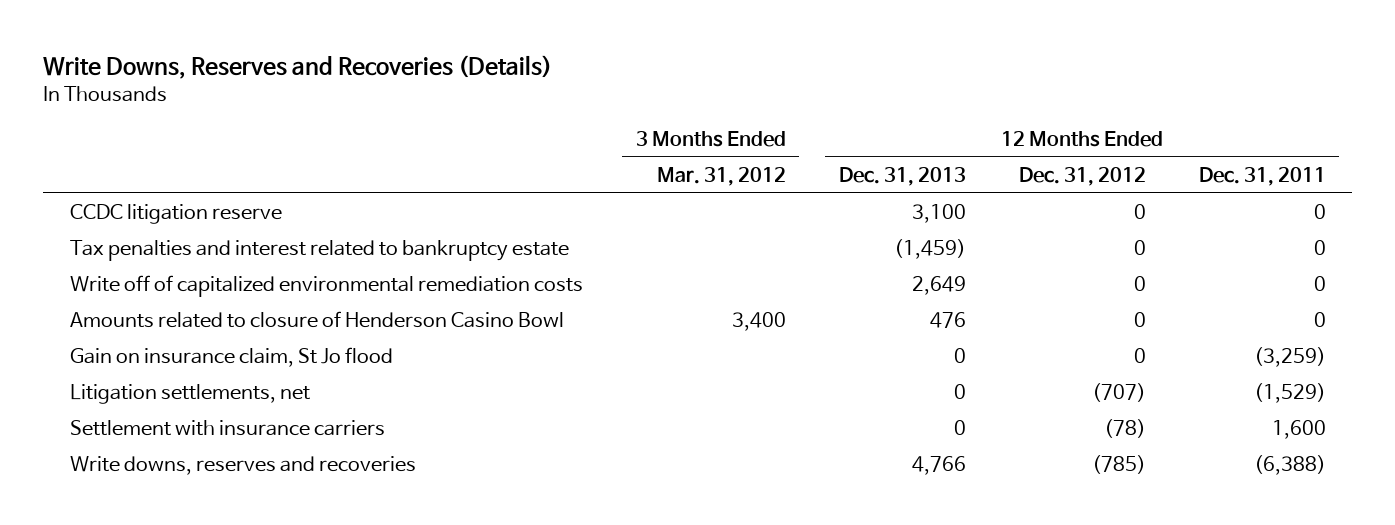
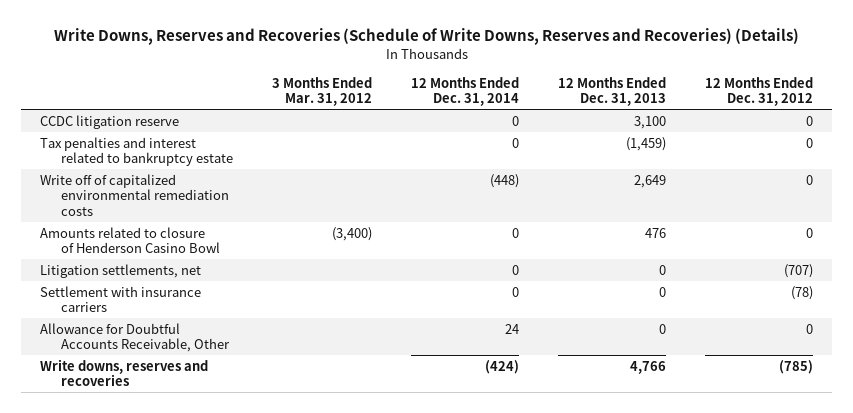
[42,54,552,79] Write Downs, Reserves and Recoveries (Details) -> [53,28,799,46] Write Downs, Reserves and Recoveries (Schedule of Write Downs, Reserves and Recoveries) (Details)
[1198,166,1326,186] Dec. 31, 2011 -> none
none -> [411,76,520,107] 12 Months Ended Dec. 31, 2014
[69,347,393,368] Gain on insurance claim, St Jo flood -> none
[731,312,786,332] 3,400 -> [332,226,373,241] (3,400)
none -> [40,322,231,353] Allowance for Doubtful Accounts Receivable, Other

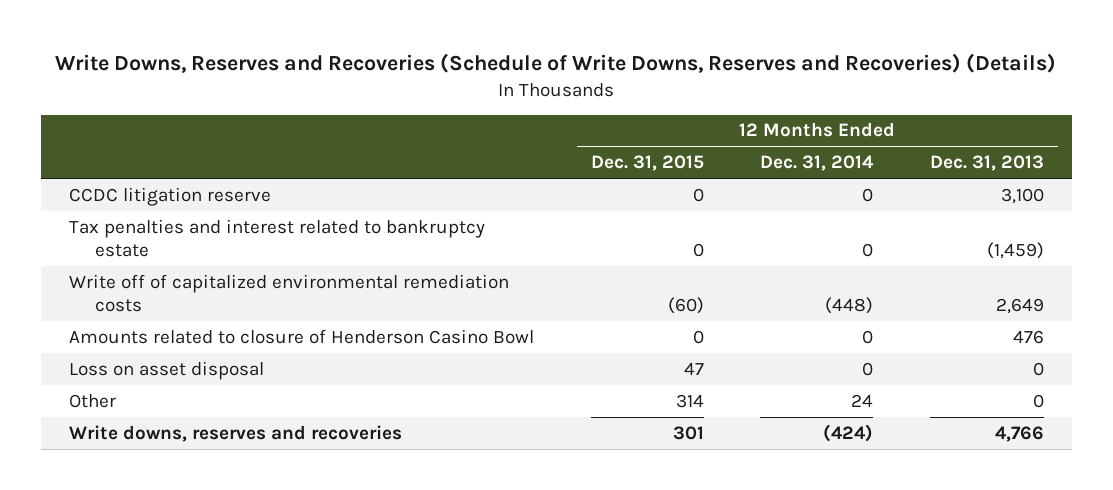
[272,76,373,107] 3 Months Ended Mar. 31, 2012 -> none
[704,76,813,107] 12 Months Ended Dec. 31, 2012 -> none
none -> [590,155,704,172] Dec. 31, 2015
[40,263,202,278] Litigation settlements, net -> none
[40,285,202,313] Settlement with insurance carriers -> none
none -> [69,360,265,380] Loss on asset disposal
[40,322,231,353] Allowance for Doubtful Accounts Receivable, Other -> [69,393,117,408] Other

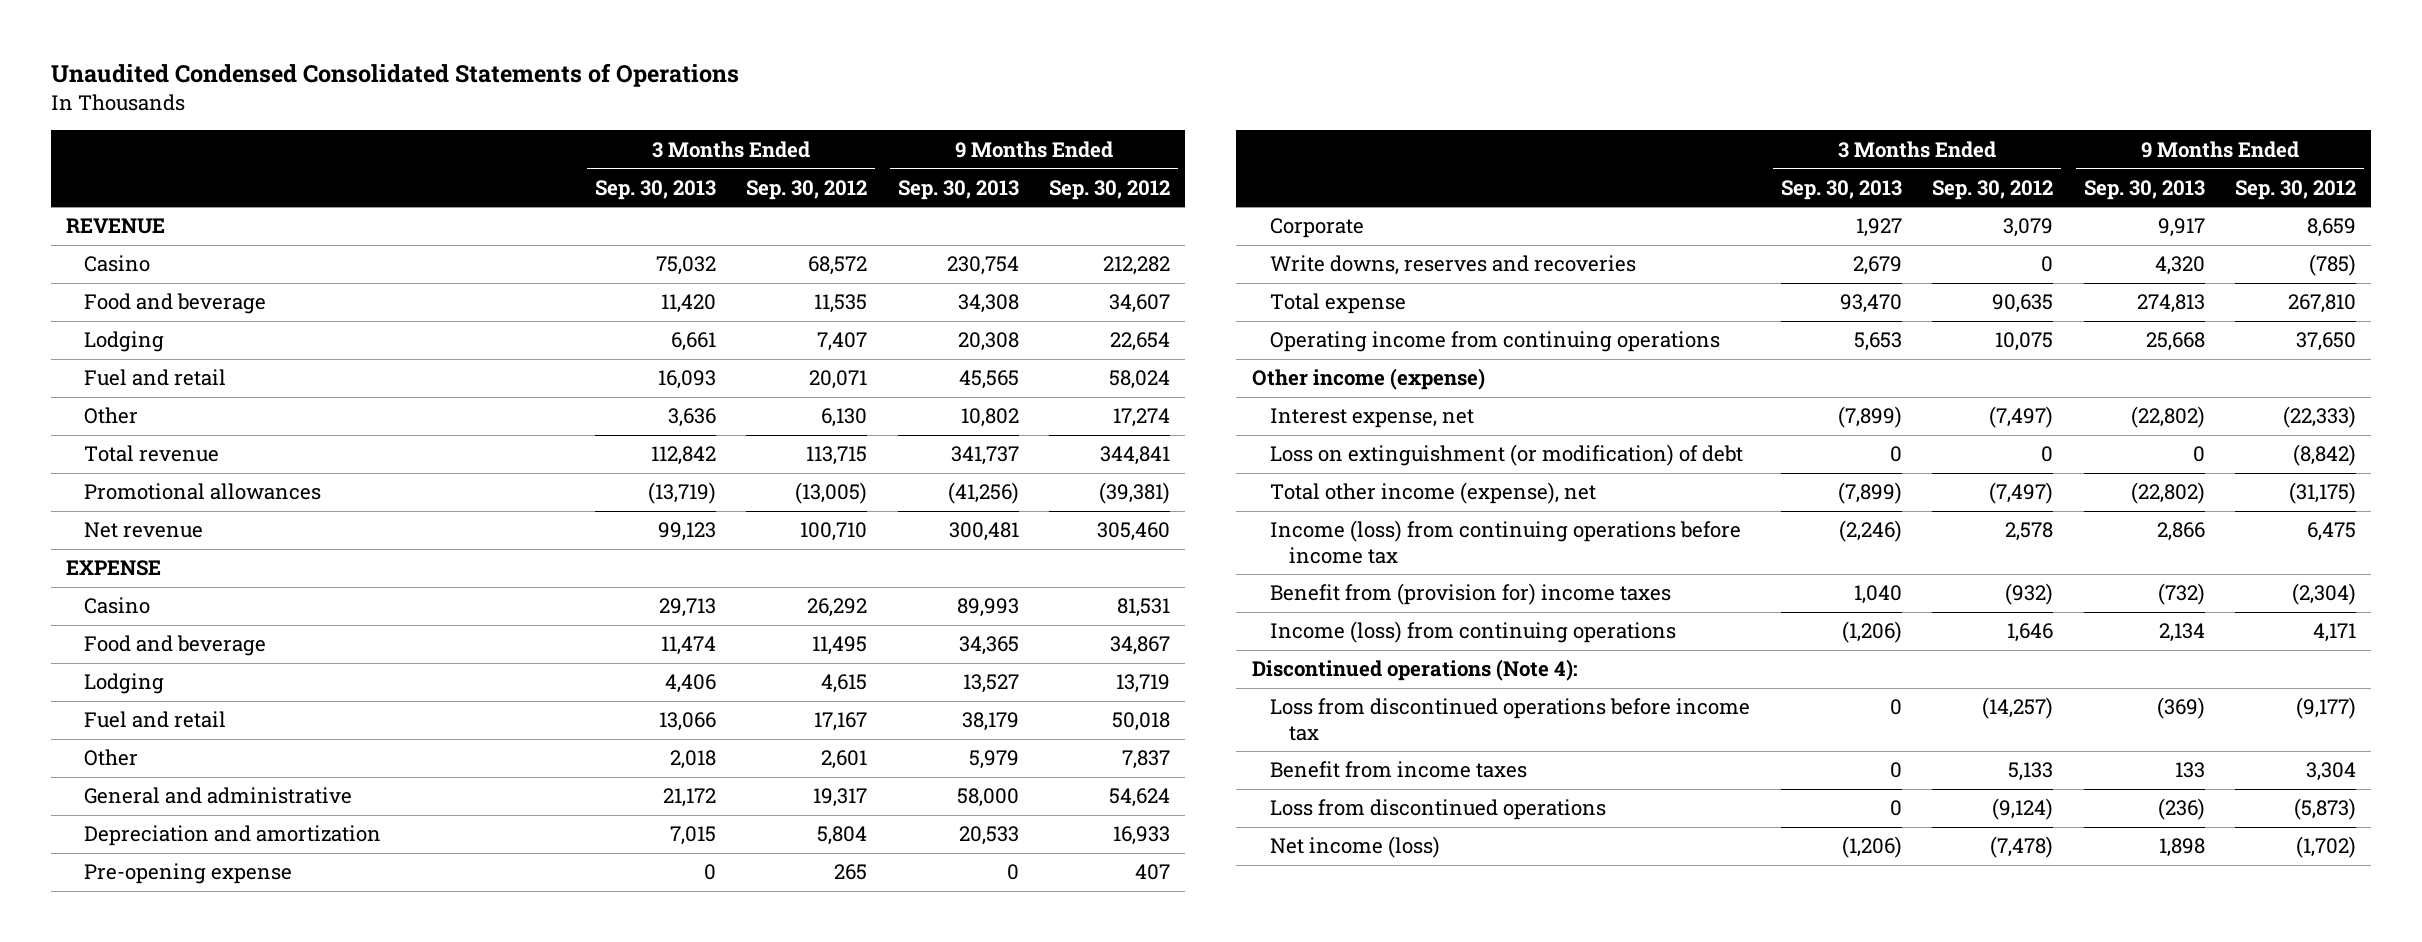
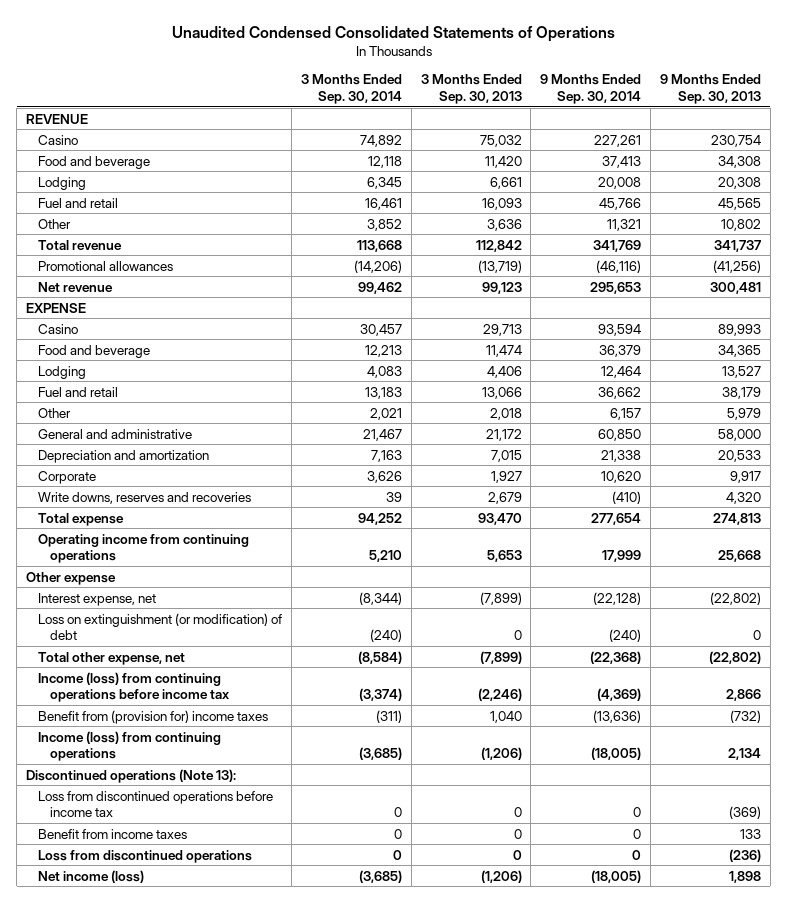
[746,179,868,200] Sep. 30, 2012 -> none
[1049,179,1171,200] Sep. 30, 2012 -> none
none -> [300,74,402,104] 3 Months Ended Sep. 30, 2014
none -> [540,74,642,104] 9 Months Ended Sep. 30, 2014
[84,863,293,885] Pre-opening expense -> none
[1251,368,1485,391] Other income (expense) -> [26,571,117,585] Other expense
[1270,482,1597,505] Total other income (expense), net -> [38,651,186,665] Total other expense, net
[1251,659,1578,682] Discontinued operations (Note 4): -> [26,768,237,783] Discontinued operations (Note 13):

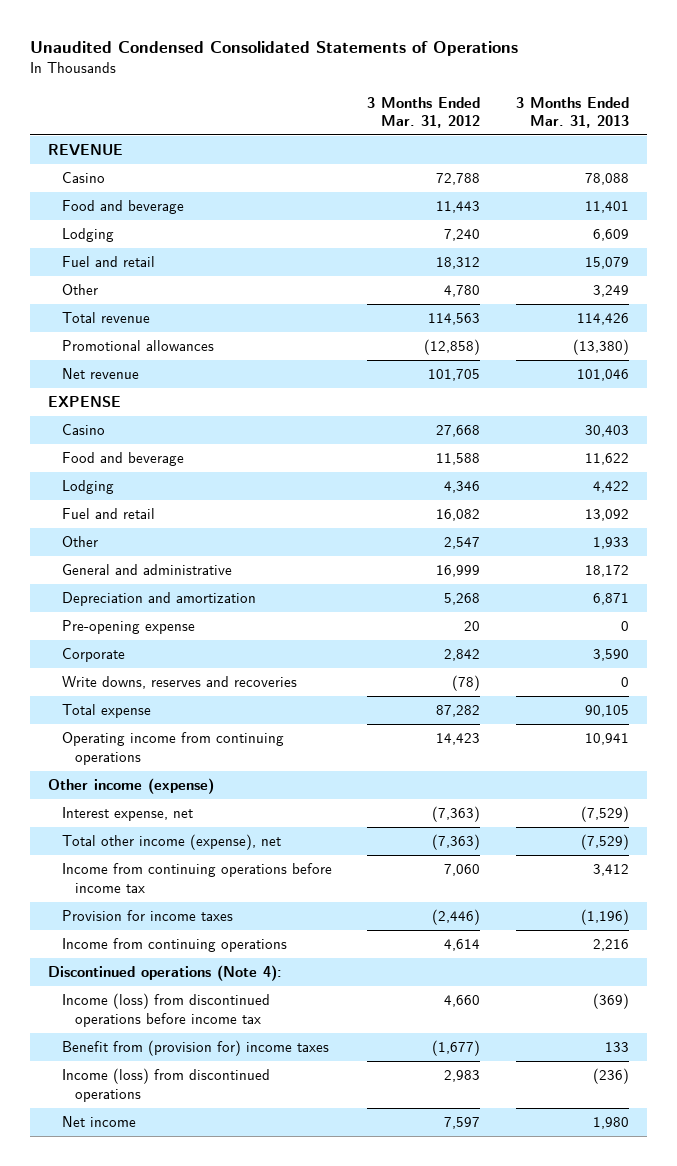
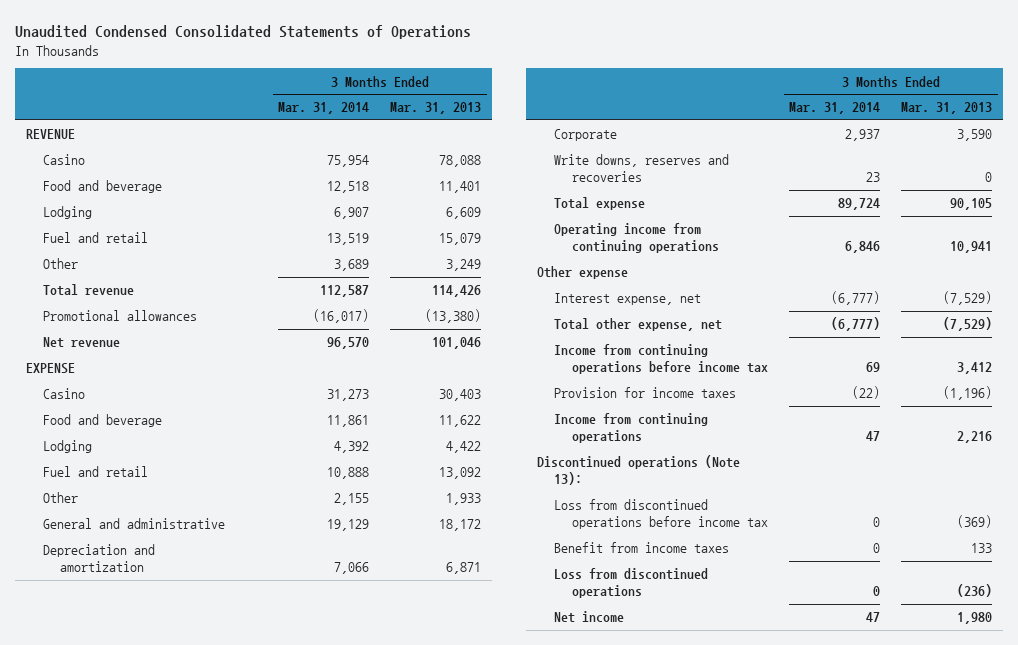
[367,96,481,128] 3 Months Ended Mar. 31, 2012 -> none
none -> [277,102,369,115] Mar. 31, 2014
[61,620,195,635] Pre-opening expense -> none
[47,778,214,795] Other income (expense) -> [536,266,628,280] Other expense
[61,834,281,851] Total other income (expense), net -> [554,318,723,332] Total other expense, net
[47,965,282,982] Discontinued operations (Note 4): -> [536,455,740,486] Discontinued operations (Note 13):
[61,993,270,1027] Income (loss) from discontinued operations before income tax -> [554,499,768,530] Loss from discontinued operations before income tax
[61,1040,329,1057] Benefit from (provision for) income taxes -> [554,542,730,554] Benefit from income taxes
[61,1068,270,1102] Income (loss) from discontinued operations -> [554,568,709,599] Loss from discontinued operations

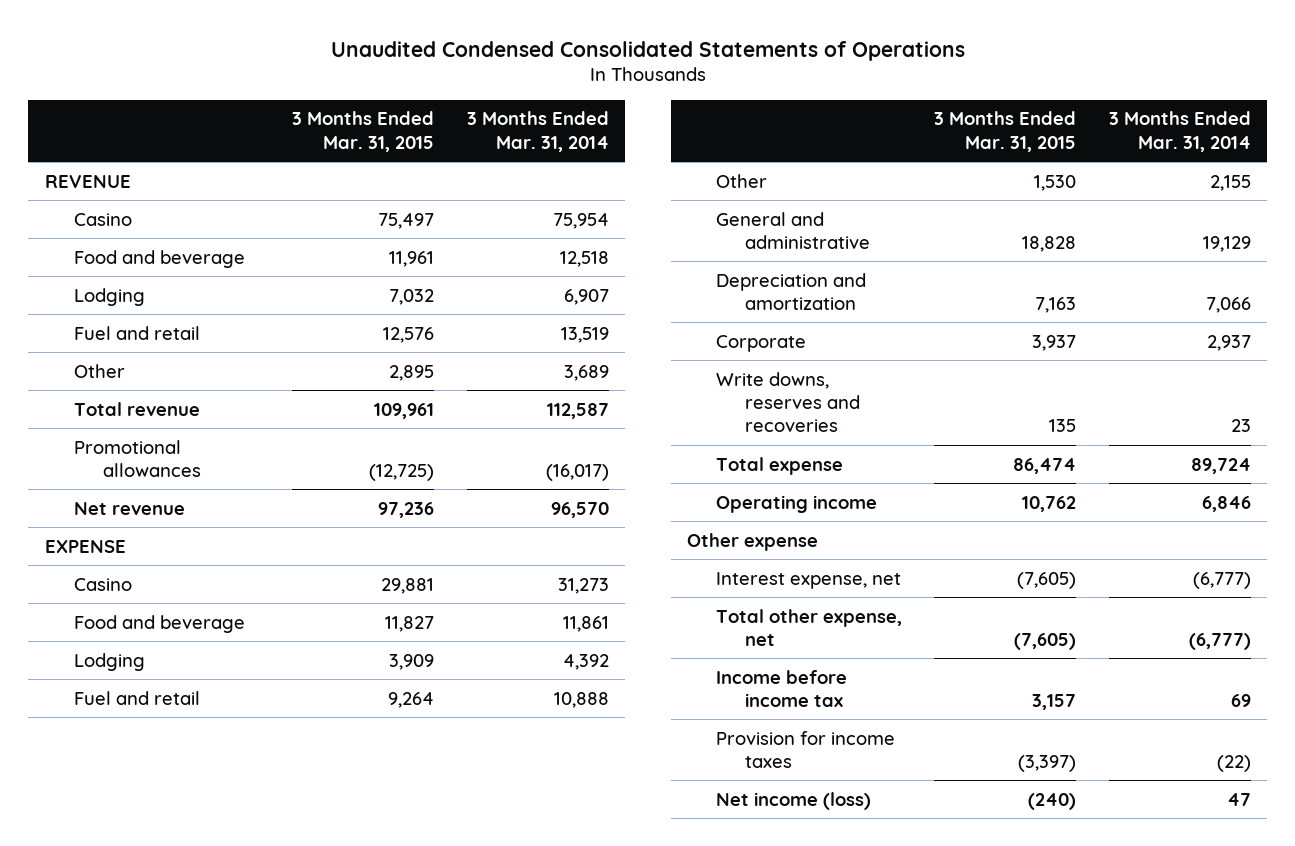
[390,102,482,115] Mar. 31, 2013 -> none
none -> [292,111,435,152] 3 Months Ended Mar. 31, 2015
[554,223,719,254] Operating income from continuing operations -> [715,494,877,513] Operating income
[554,344,768,375] Income from continuing operations before income tax -> [715,669,847,707] Income before income tax
[554,413,709,444] Income from continuing operations -> none
[536,455,740,486] Discontinued operations (Note 13): -> none
[554,499,768,530] Loss from discontinued operations before income tax -> none
[554,542,730,554] Benefit from income taxes -> none
[554,568,709,599] Loss from discontinued operations -> none
[554,611,625,624] Net income -> [715,791,871,810] Net income (loss)

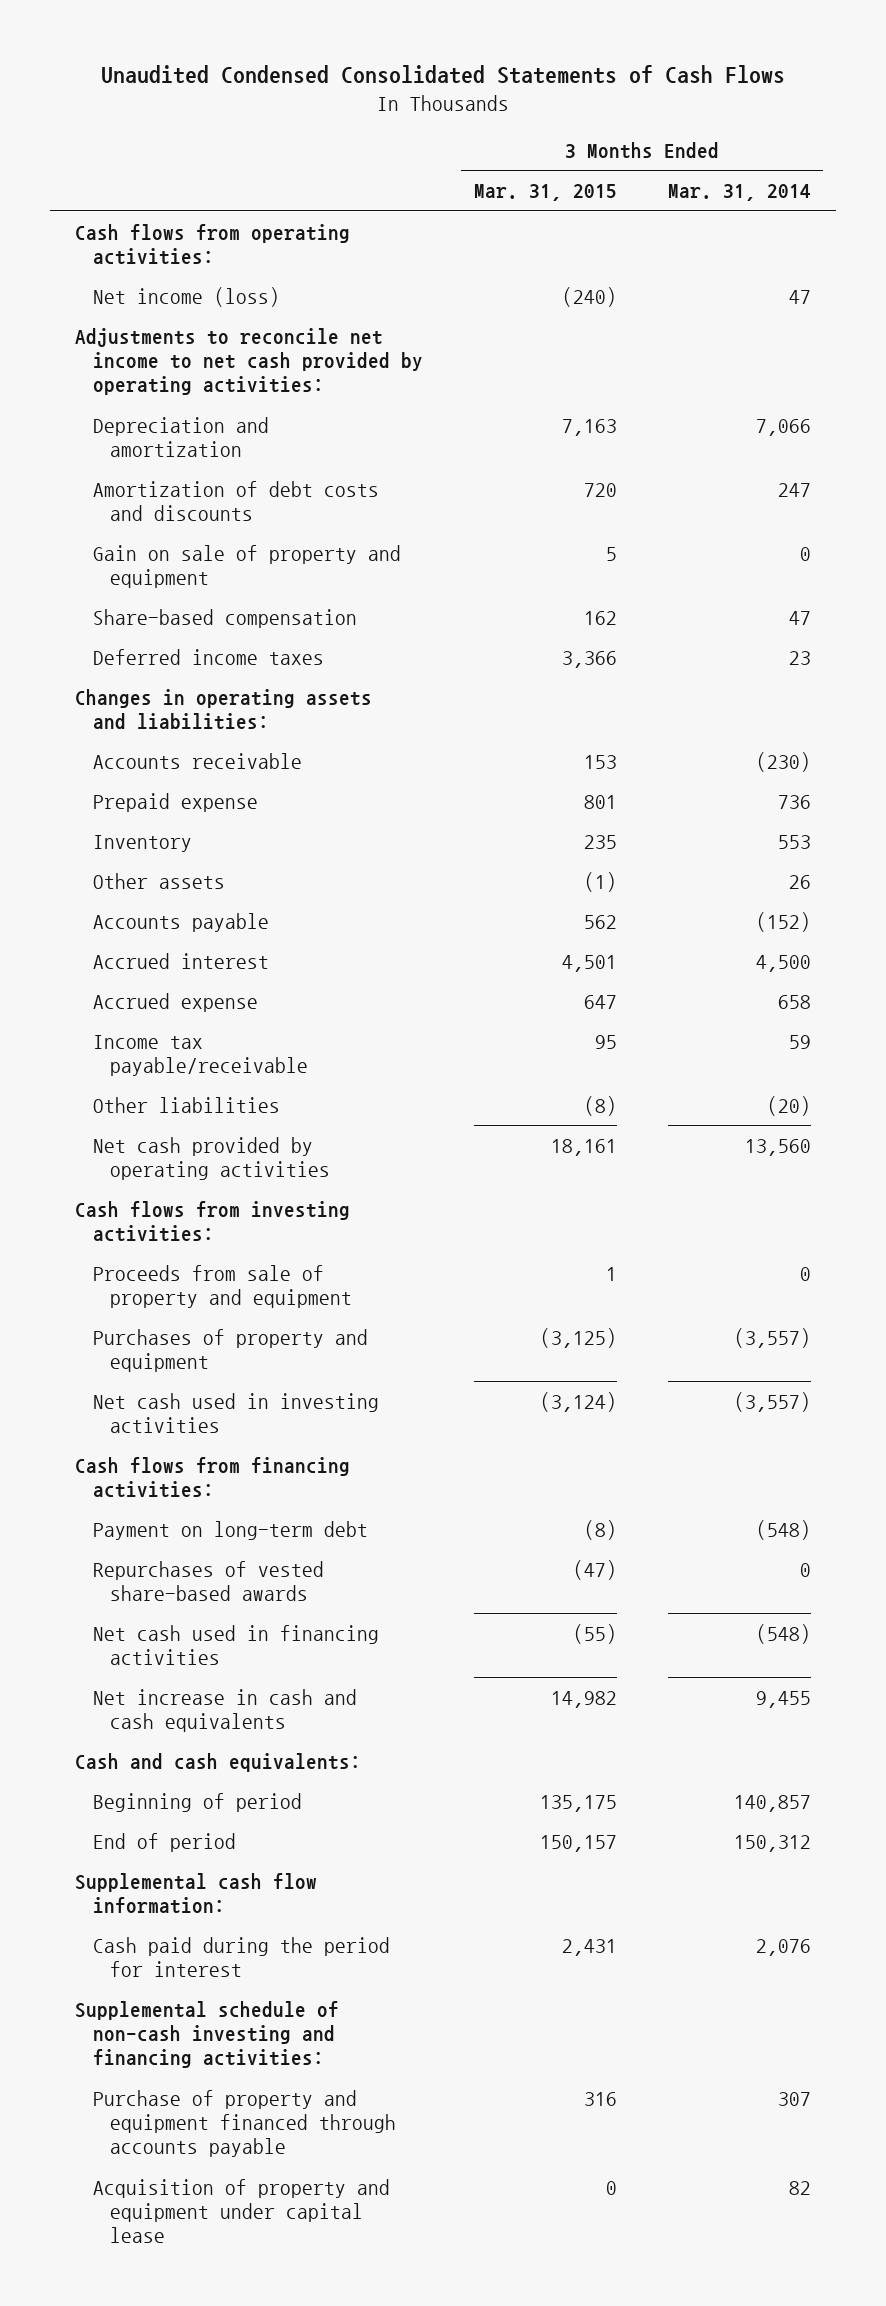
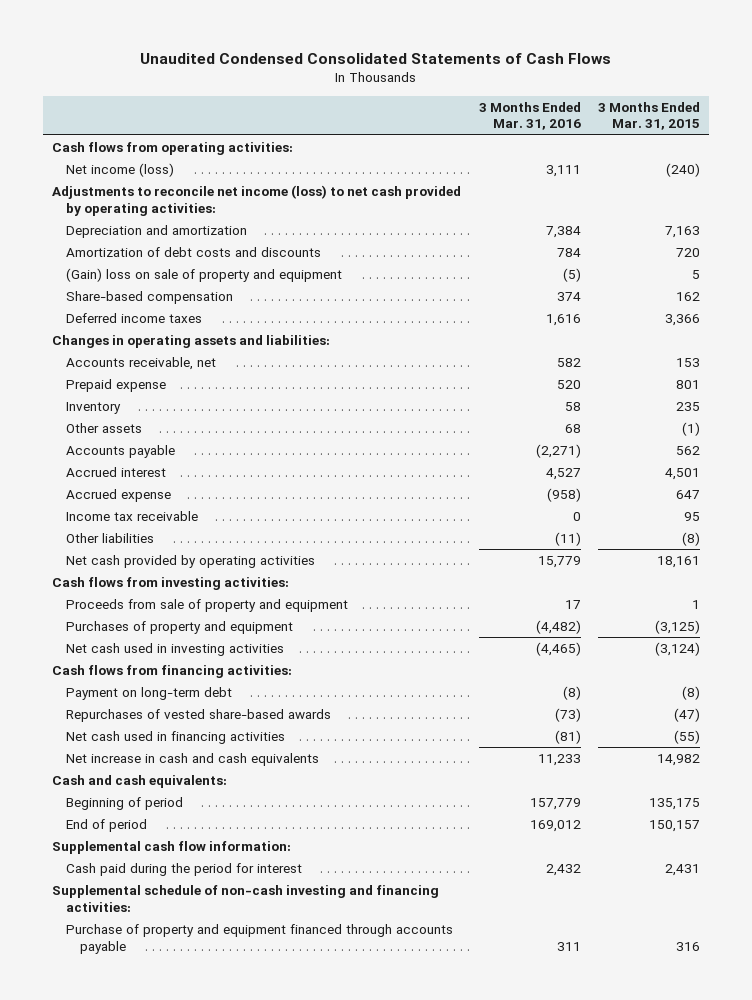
[667,184,811,202] Mar. 31, 2014 -> none
none -> [478,101,581,131] 3 Months Ended Mar. 31, 2016
[75,327,423,396] Adjustments to reconcile net income to net cash provided by operating activities: -> [51,184,461,216] Adjustments to reconcile net income (loss) to net cash provided by operating activities:
[92,544,401,588] Gain on sale of property and equipment -> [66,267,343,282] (Gain) loss on sale of property and equipment
[92,752,302,769] Accounts receivable -> [66,356,217,370] Accounts receivable, net
[92,1034,309,1076] Income tax payable/receivable -> [66,510,199,521] Income tax receivable
[92,2178,390,2244] Acquisition of property and equipment under capital lease -> none

